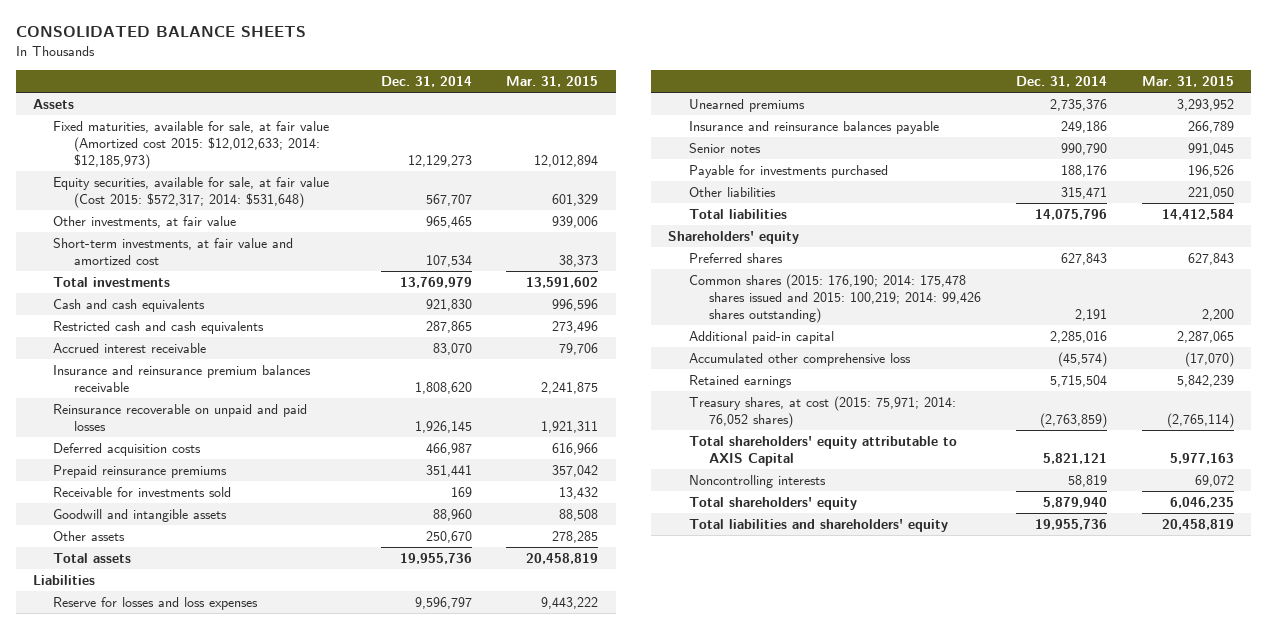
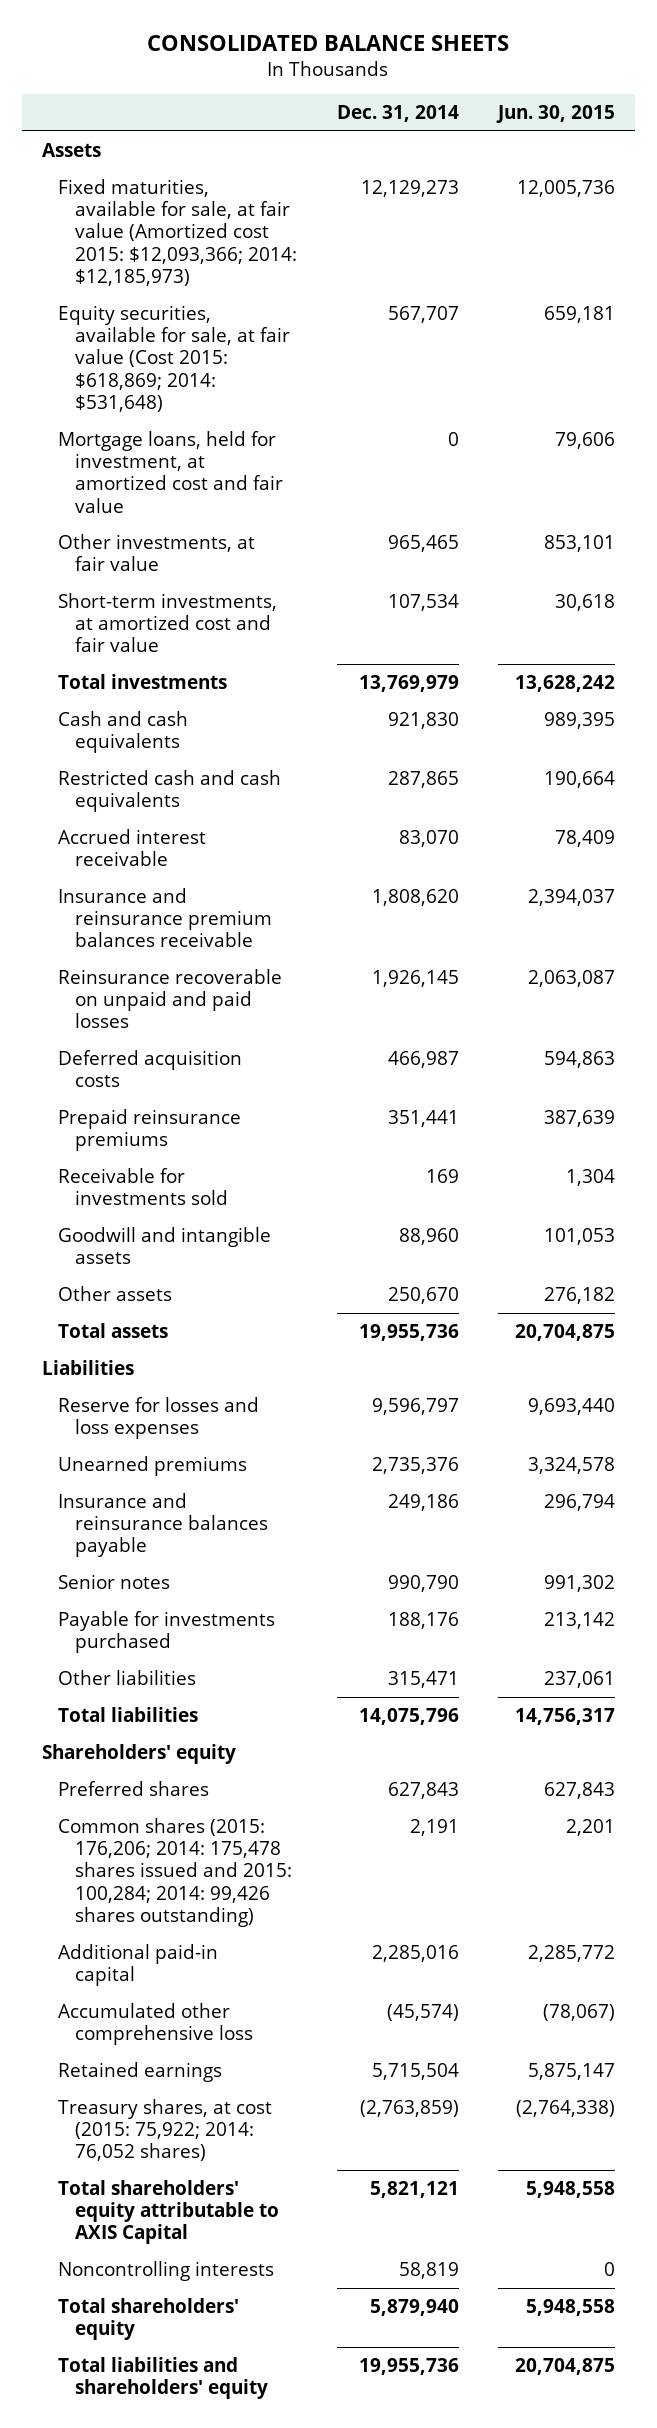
[506,76,599,88] Mar. 31, 2015 -> none
none -> [496,105,616,124] Jun. 30, 2015
[53,121,330,170] Fixed maturities, available for sale, at fair value (Amortized cost 2015: $12,012,633; 2014: $12,185,973) -> [58,178,297,286] Fixed maturities, available for sale, at fair value (Amortized cost 2015: $12,093,366; 2014: $12,185,973)
[53,177,330,209] Equity securities, available for sale, at fair value (Cost 2015: $572,317; 2014: $531,648) -> [58,304,290,412] Equity securities, available for sale, at fair value (Cost 2015: $618,869; 2014: $531,648)
none -> [58,430,283,513] Mortgage loans, held for investment, at amortized cost and fair value
[53,238,294,266] Short-term investments, at fair value and amortized cost -> [58,592,278,653] Short-term investments, at amortized cost and fair value
[688,274,981,324] Common shares (2015: 176,190; 2014: 175,478 shares issued and 2015: 100,219; 2014: 99,426 shares outstanding) -> [58,1817,292,1927] Common shares (2015: 176,206; 2014: 175,478 shares issued and 2015: 100,284; 2014: 99,426 shares outstanding)
[688,396,956,429] Treasury shares, at cost (2015: 75,971; 2014: 76,052 shares) -> [58,2098,273,2162] Treasury shares, at cost (2015: 75,922; 2014: 76,052 shares)

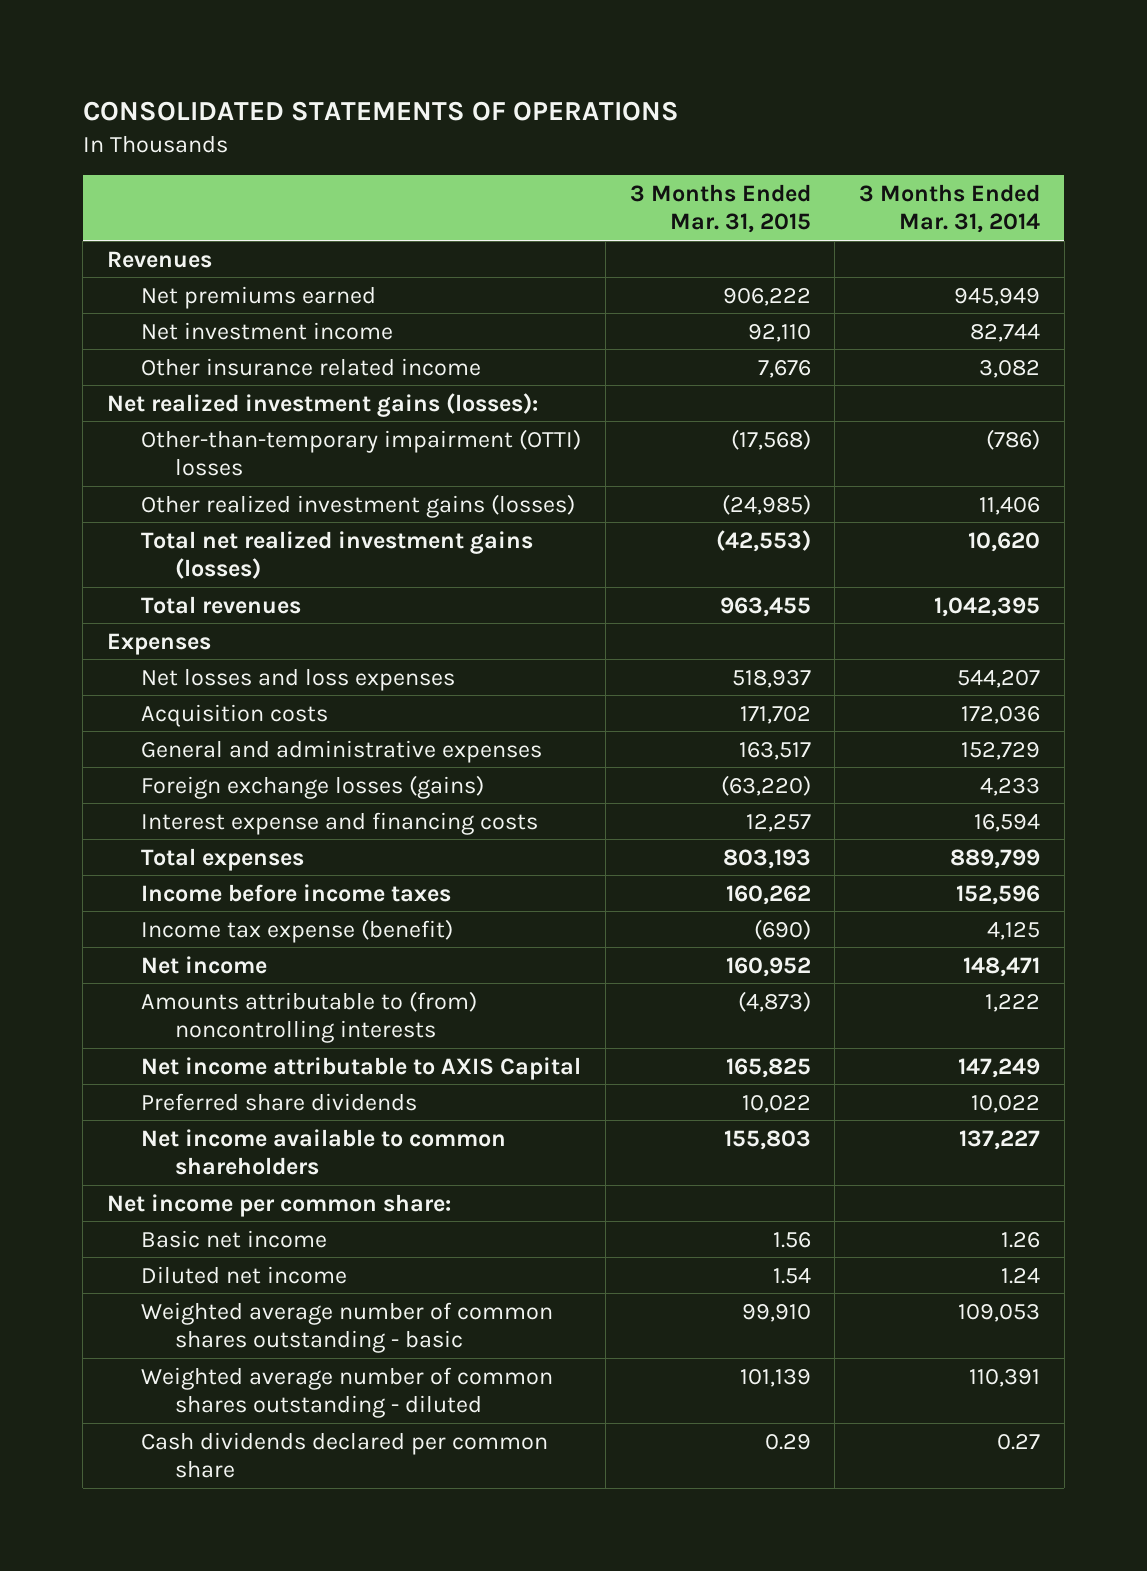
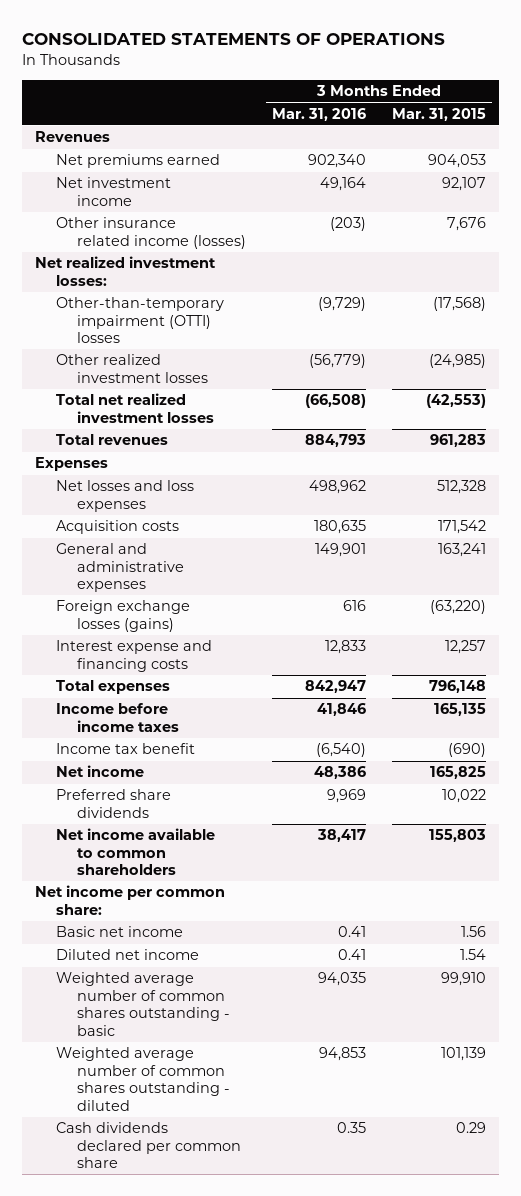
[859,183,1041,234] 3 Months Ended Mar. 31, 2014 -> none
none -> [272,107,367,121] Mar. 31, 2016
[722,287,811,306] 906,222 -> [427,154,486,169] 904,053
[747,323,811,342] 92,110 -> [441,177,486,192] 92,107
[141,357,482,376] Other insurance related income -> [56,217,247,249] Other insurance related income (losses)
[106,392,538,417] Net realized investment gains (losses): -> [35,256,217,286] Net realized investment losses:
[141,493,576,518] Other realized investment gains (losses) -> [56,354,209,383] Other realized investment losses
[141,530,534,580] Total net realized investment gains (losses) -> [56,393,215,423] Total net realized investment losses
[719,596,811,617] 963,455 -> [429,434,486,448] 961,283
[731,669,811,688] 518,937 -> [436,480,486,495] 512,328
[739,705,811,724] 171,702 -> [437,520,486,535] 171,542
[738,741,811,760] 163,517 -> [437,543,486,558] 163,241
[141,990,478,1044] Amounts attributable to (from) noncontrolling interests -> none
[141,1056,582,1080] Net income attributable to AXIS Capital -> none
[722,848,811,869] 803,193 -> [428,680,486,694] 796,148
[725,884,811,905] 160,262 -> [433,703,486,717] 165,135
[141,918,454,943] Income tax expense (benefit) -> [56,743,196,755] Income tax benefit
[725,956,811,977] 160,952 -> [429,766,486,780] 165,825

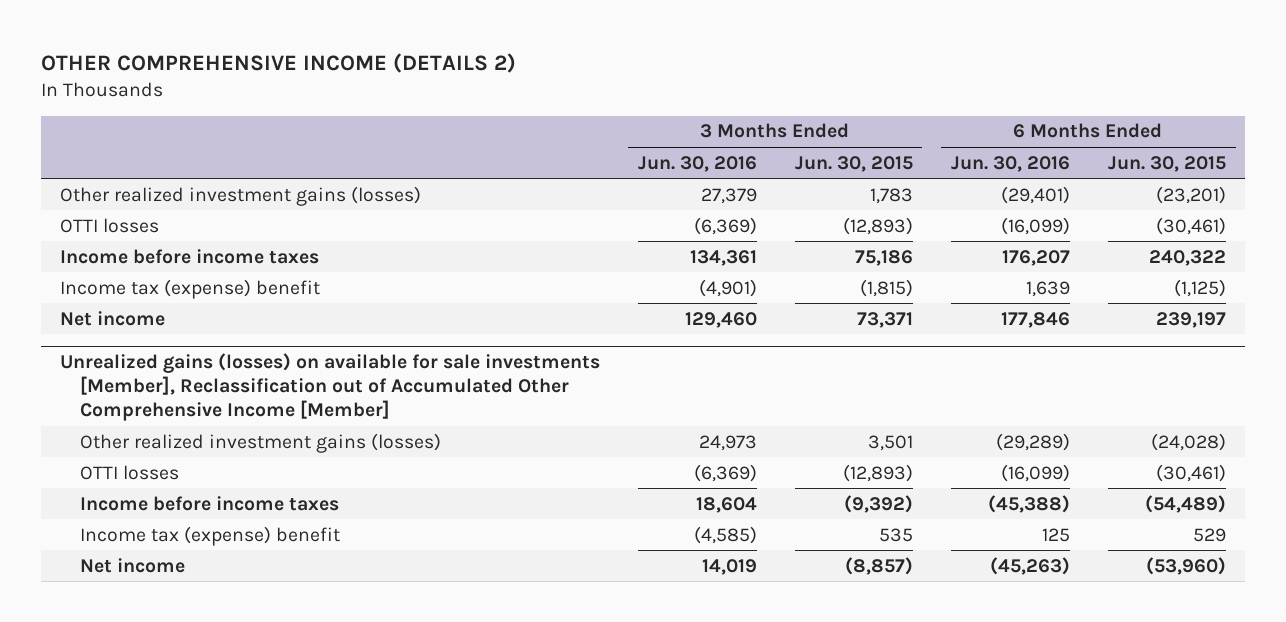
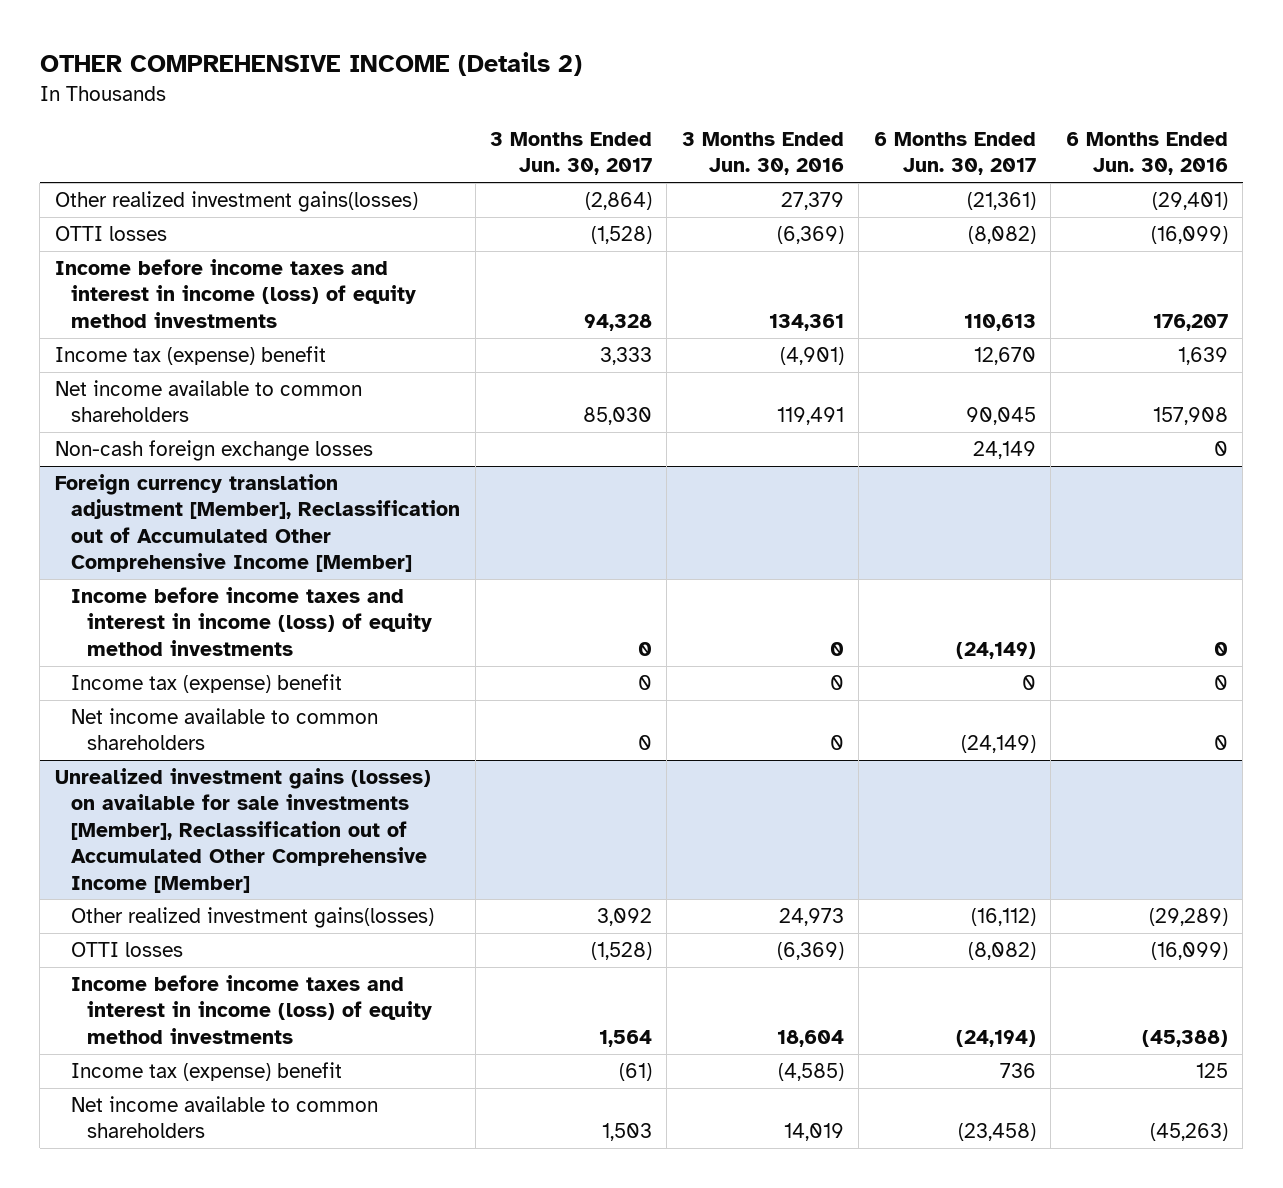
[40,53,516,74] OTHER COMPREHENSIVE INCOME (DETAILS 2) -> [39,52,582,77] OTHER COMPREHENSIVE INCOME (Details 2)
[794,155,913,172] Jun. 30, 2015 -> none
[1107,155,1226,172] Jun. 30, 2015 -> none
none -> [489,132,652,176] 3 Months Ended Jun. 30, 2017
none -> [873,132,1036,176] 6 Months Ended Jun. 30, 2017
[59,185,421,206] Other realized investment gains (losses) -> [54,191,418,213] Other realized investment gains(losses)
[59,248,319,264] Income before income taxes -> [54,259,417,328] Income before income taxes and interest in income (loss) of equity method investments
[59,310,165,326] Net income -> none
none -> [54,380,362,423] Net income available to common shareholders
none -> [54,440,373,462] Non-cash foreign exchange losses
none -> [54,474,461,573] Foreign currency translation adjustment [Member], Reclassification out of Accumulated Other Comprehensive Income [Member]
none -> [71,587,433,656] Income before income taxes and interest in income (loss) of equity method investments
none -> [71,674,343,694] Income tax (expense) benefit
none -> [71,708,379,751] Net income available to common shareholders
[59,352,600,422] Unrealized gains (losses) on available for sale investments [Member], Reclassification out of Accumulated Other Comprehensive Income [Member] -> [54,768,431,893] Unrealized investment gains (losses) on available for sale investments [Member], Reclassification out of Accumulated Other Comprehensive Income [Member]
[79,432,441,453] Other realized investment gains (losses) -> [71,907,435,929] Other realized investment gains(losses)
[79,495,339,511] Income before income taxes -> [71,975,433,1044] Income before income taxes and interest in income (loss) of equity method investments
[79,557,185,573] Net income -> [71,1096,379,1139] Net income available to common shareholders

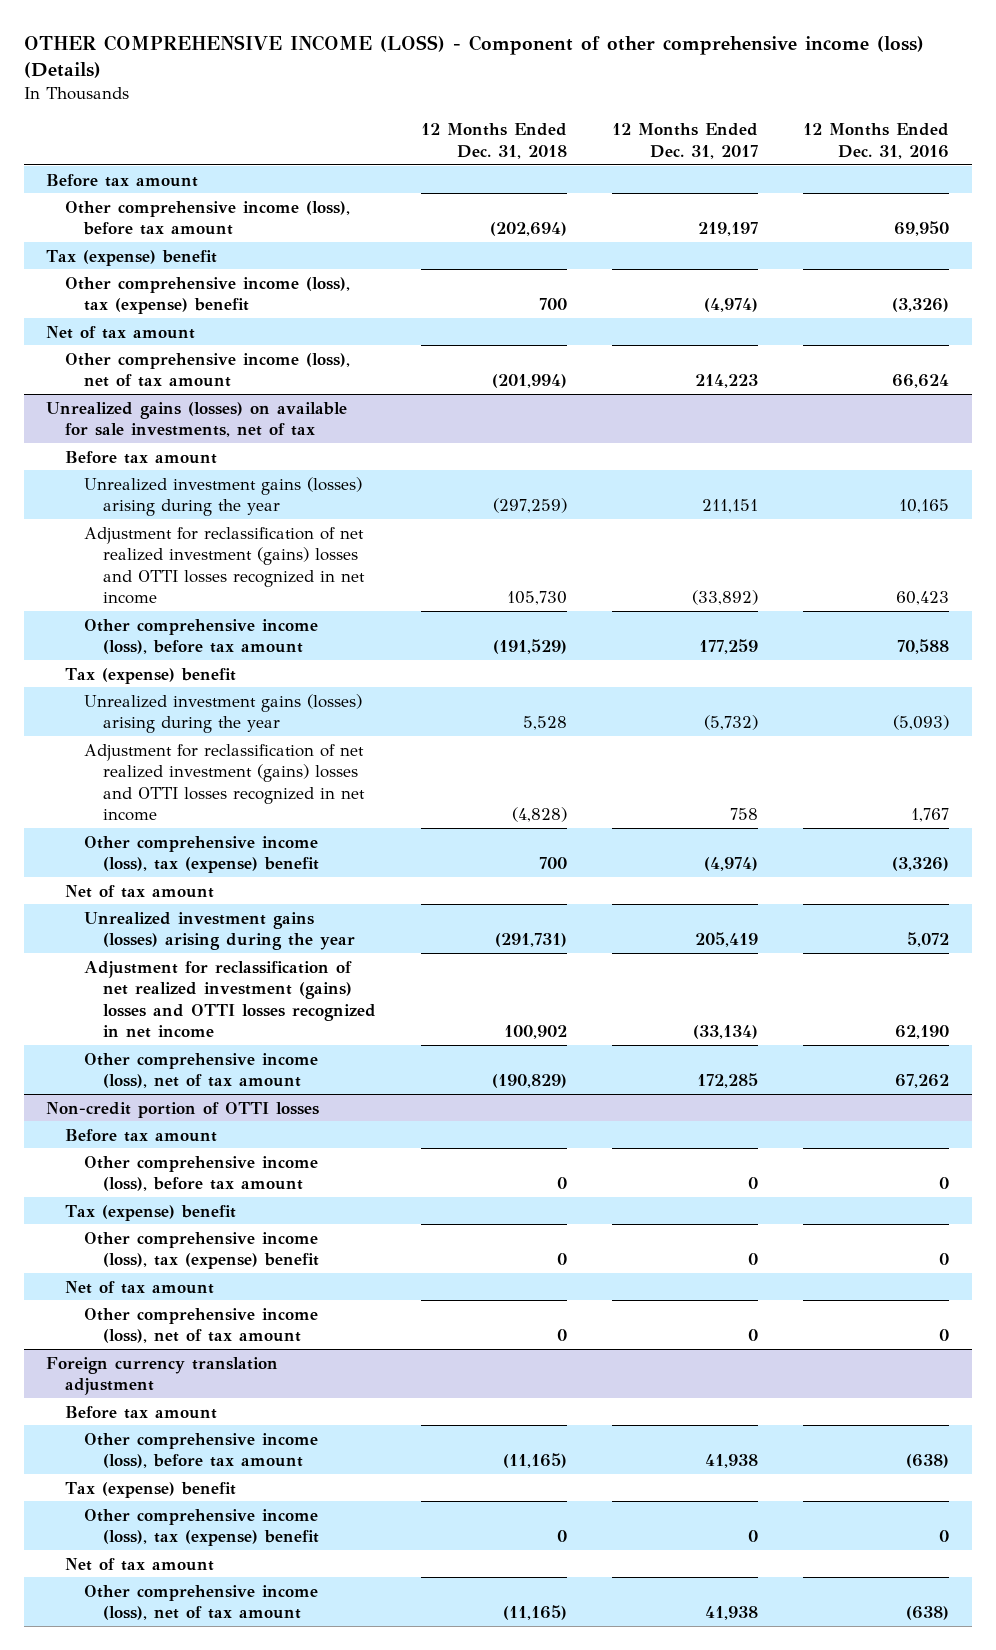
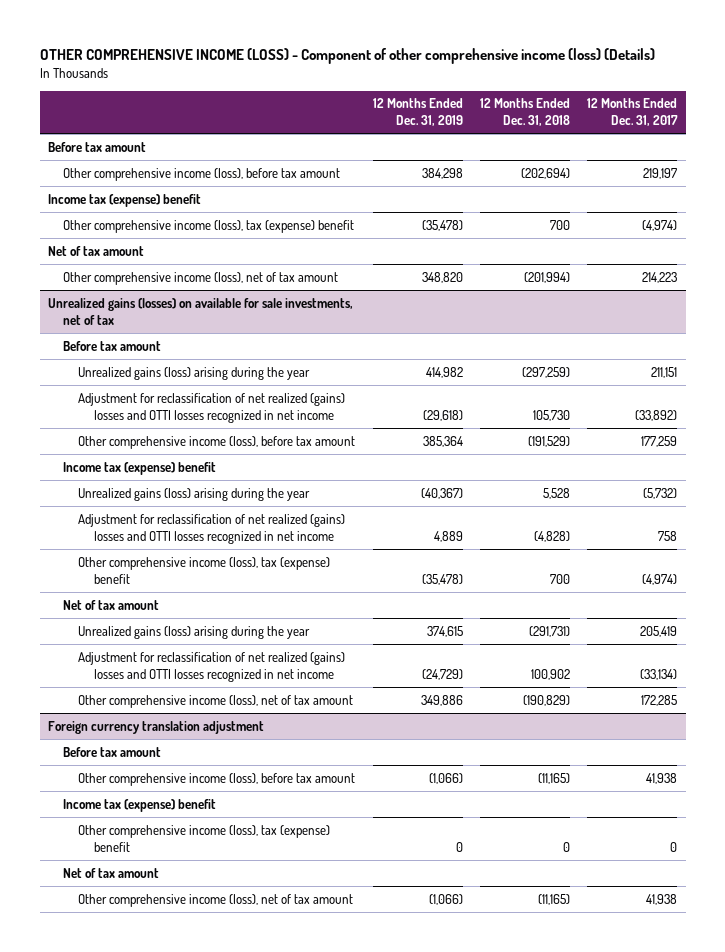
[803,123,950,159] 12 Months Ended Dec. 31, 2016 -> none
none -> [372,98,463,127] 12 Months Ended Dec. 31, 2019
[46,249,218,266] Tax (expense) benefit -> [48,193,202,207] Income tax (expense) benefit
[84,476,363,517] Unrealized investment gains (losses) arising during the year -> [78,366,311,380] Unrealized gains (loss) arising during the year
[84,526,365,605] Adjustment for reclassification of net realized investment (gains) losses and OTTI losses recognized in net income -> [78,392,346,423] Adjustment for reclassification of net realized (gains) losses and OTTI losses recognized in net income
[65,667,237,684] Tax (expense) benefit -> [63,461,217,475] Income tax (expense) benefit
[84,693,363,734] Unrealized investment gains (losses) arising during the year -> [78,487,311,501] Unrealized gains (loss) arising during the year
[84,743,365,822] Adjustment for reclassification of net realized investment (gains) losses and OTTI losses recognized in net income -> [78,513,346,544] Adjustment for reclassification of net realized (gains) losses and OTTI losses recognized in net income
[84,911,355,951] Unrealized investment gains (losses) arising during the year -> [78,625,311,639] Unrealized gains (loss) arising during the year
[84,960,376,1039] Adjustment for reclassification of net realized investment (gains) losses and OTTI losses recognized in net income -> [78,651,346,682] Adjustment for reclassification of net realized (gains) losses and OTTI losses recognized in net income
[46,1101,320,1118] Non-credit portion of OTTI losses -> none
[65,1128,218,1142] Before tax amount -> none
[84,1155,319,1192] Other comprehensive income (loss), before tax amount -> none
[65,1204,237,1221] Tax (expense) benefit -> none
[84,1231,319,1270] Other comprehensive income (loss), tax (expense) benefit -> none
[65,1280,215,1294] Net of tax amount -> none
[84,1307,319,1344] Other comprehensive income (loss), net of tax amount -> none
[65,1481,237,1498] Tax (expense) benefit -> [63,798,217,812] Income tax (expense) benefit

